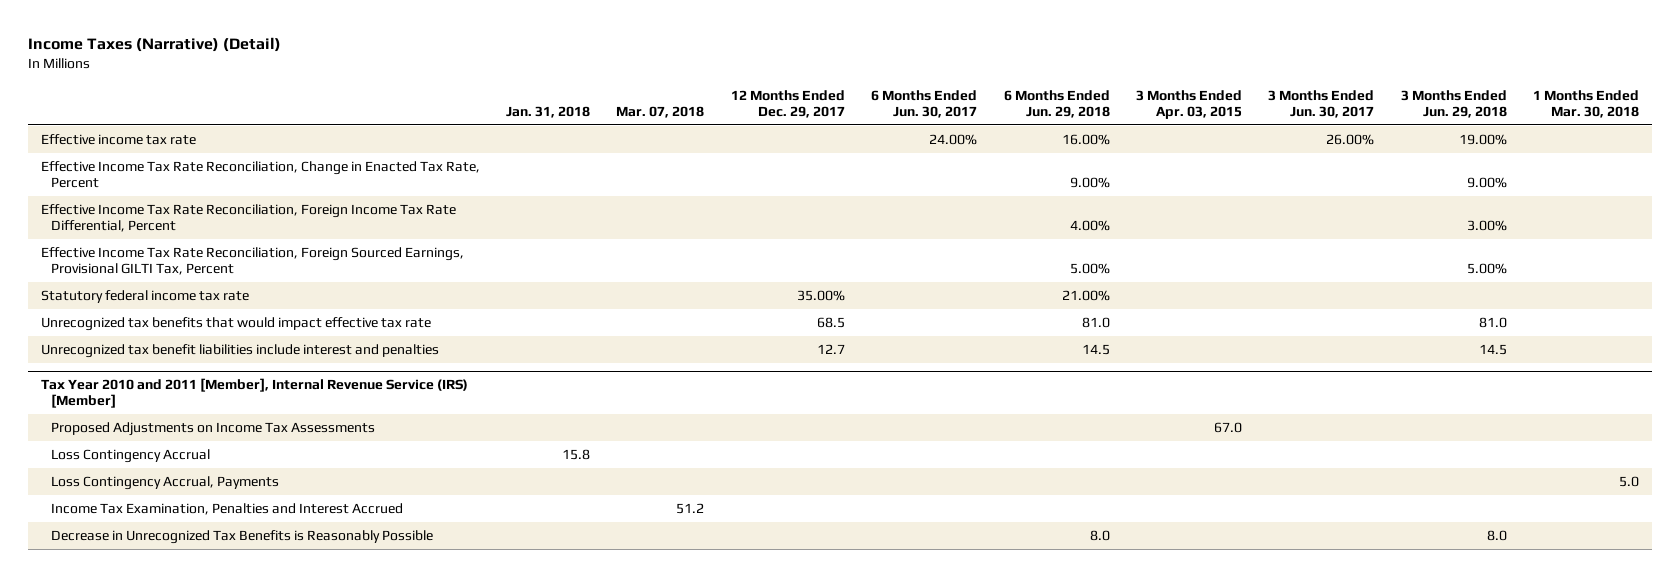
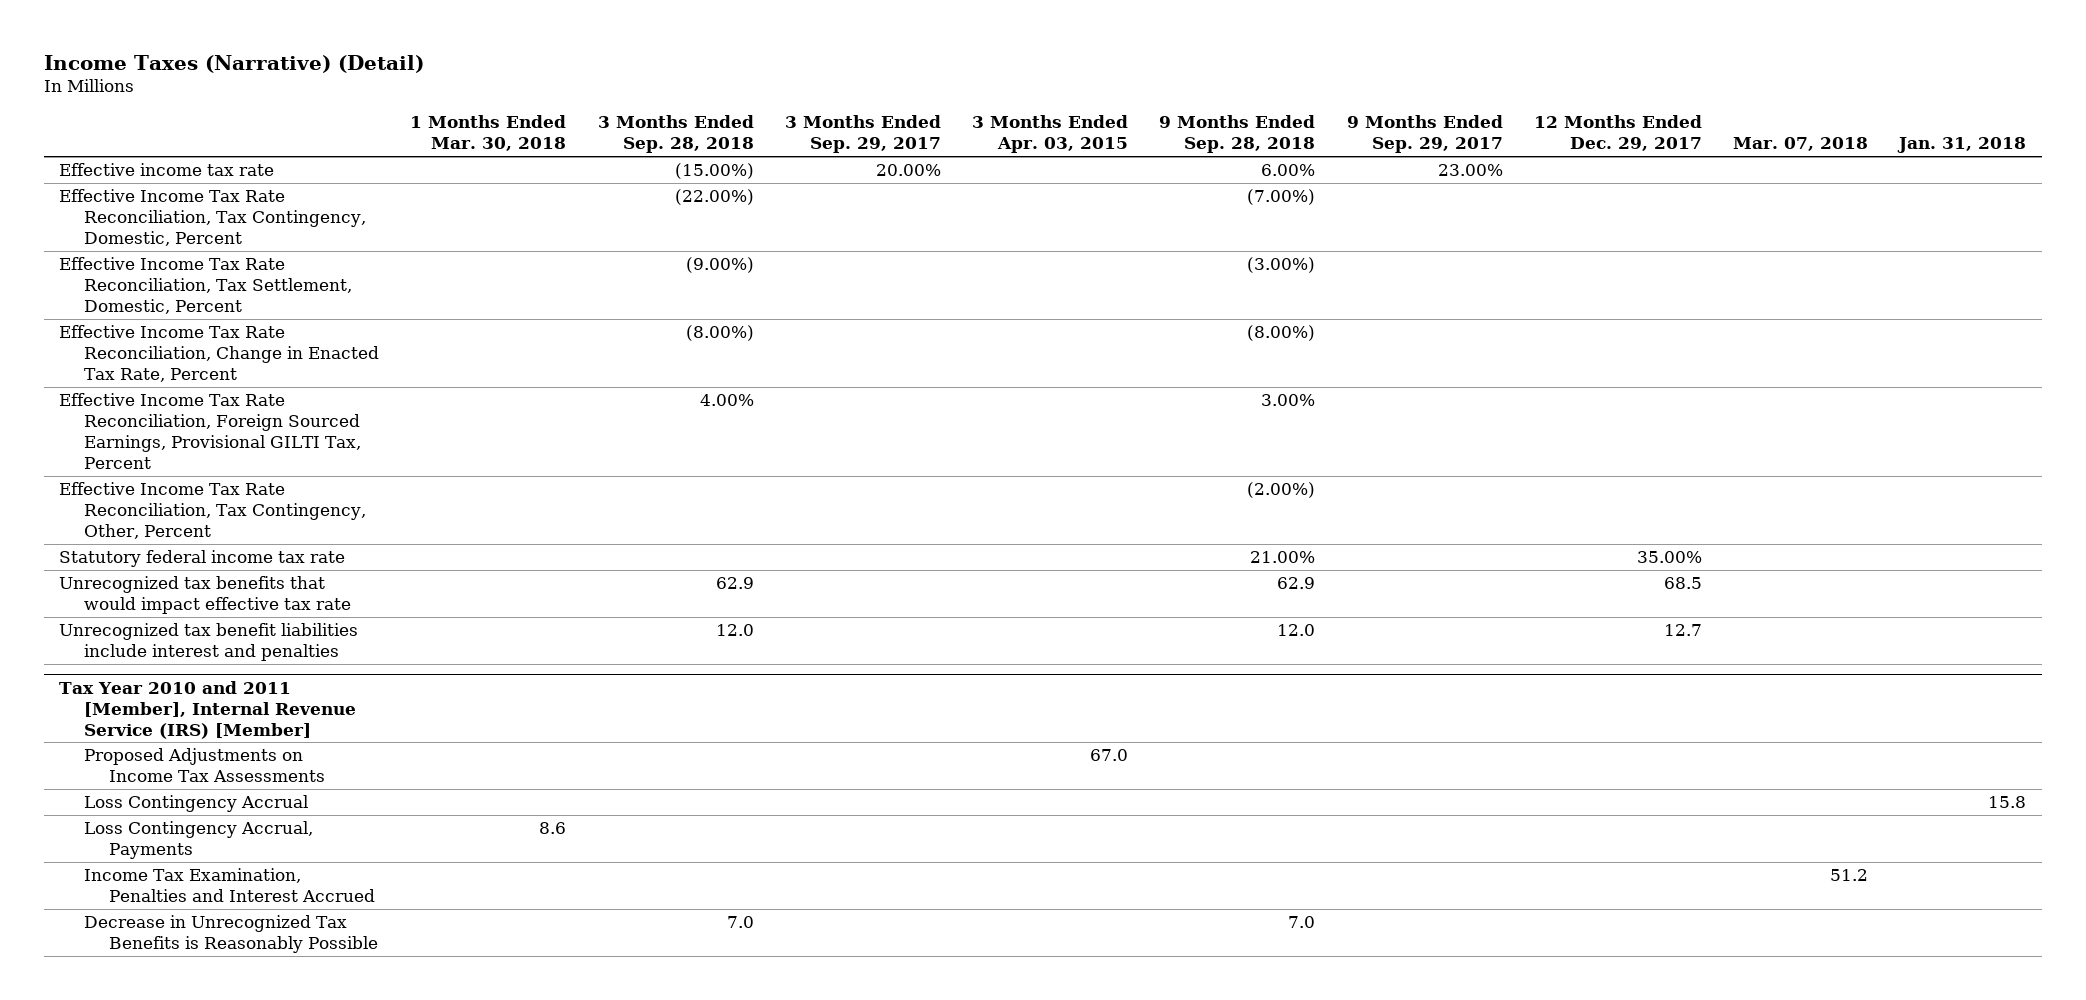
[871,89,978,118] 6 Months Ended Jun. 30, 2017 -> none
[1003,89,1110,118] 6 Months Ended Jun. 29, 2018 -> none
[1268,89,1375,118] 3 Months Ended Jun. 30, 2017 -> none
[1400,89,1507,118] 3 Months Ended Jun. 29, 2018 -> none
none -> [597,115,754,154] 3 Months Ended Sep. 28, 2018
none -> [784,115,941,154] 3 Months Ended Sep. 29, 2017
none -> [1159,115,1316,154] 9 Months Ended Sep. 28, 2018
none -> [1346,115,1503,154] 9 Months Ended Sep. 29, 2017
none -> [59,189,367,247] Effective Income Tax Rate Reconciliation, Tax Contingency, Domestic, Percent
none -> [59,257,353,315] Effective Income Tax Rate Reconciliation, Tax Settlement, Domestic, Percent
[40,203,456,233] Effective Income Tax Rate Reconciliation, Foreign Income Tax Rate Differential, Percent -> none
none -> [59,482,367,540] Effective Income Tax Rate Reconciliation, Tax Contingency, Other, Percent
[1619,475,1640,487] 5.0 -> [539,822,567,835] 8.6

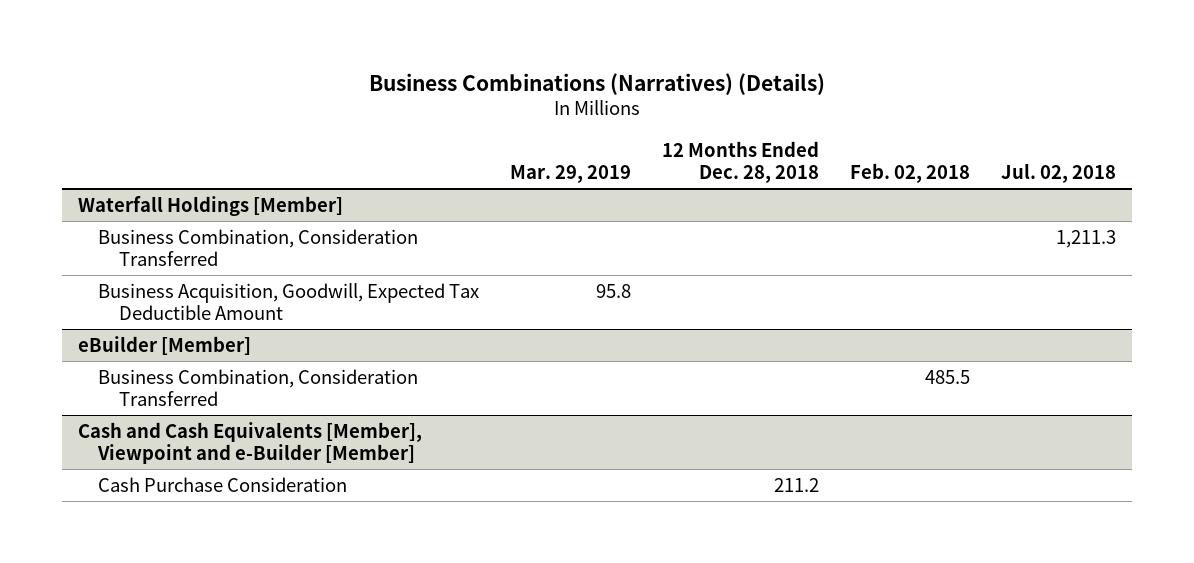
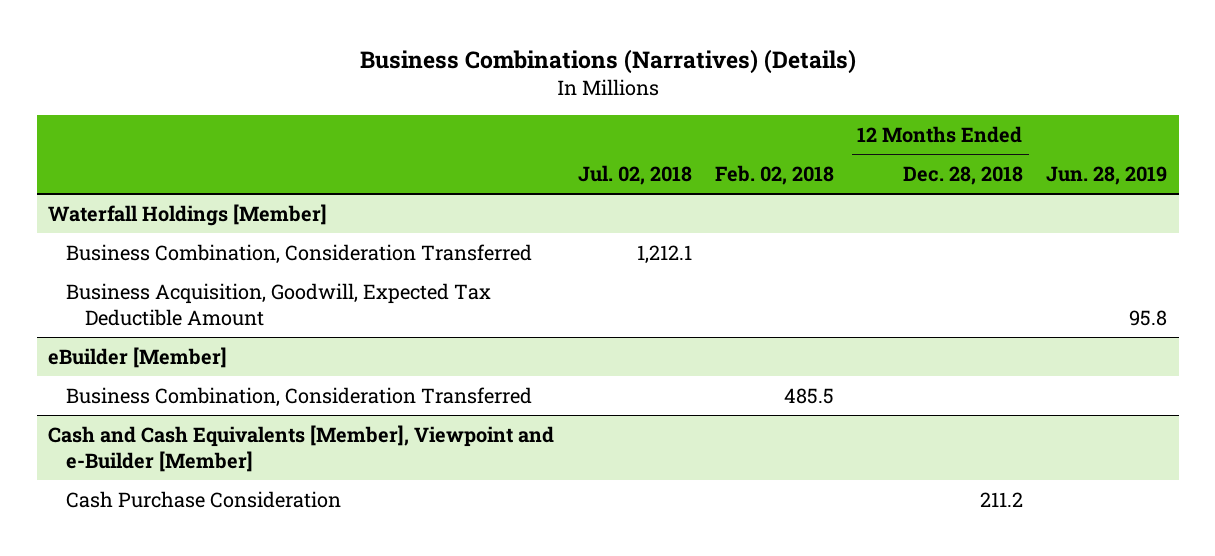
[510,164,632,183] Mar. 29, 2019 -> none
none -> [1046,165,1168,185] Jun. 28, 2019
[1056,229,1117,248] 1,211.3 -> [636,244,692,264] 1,212.1

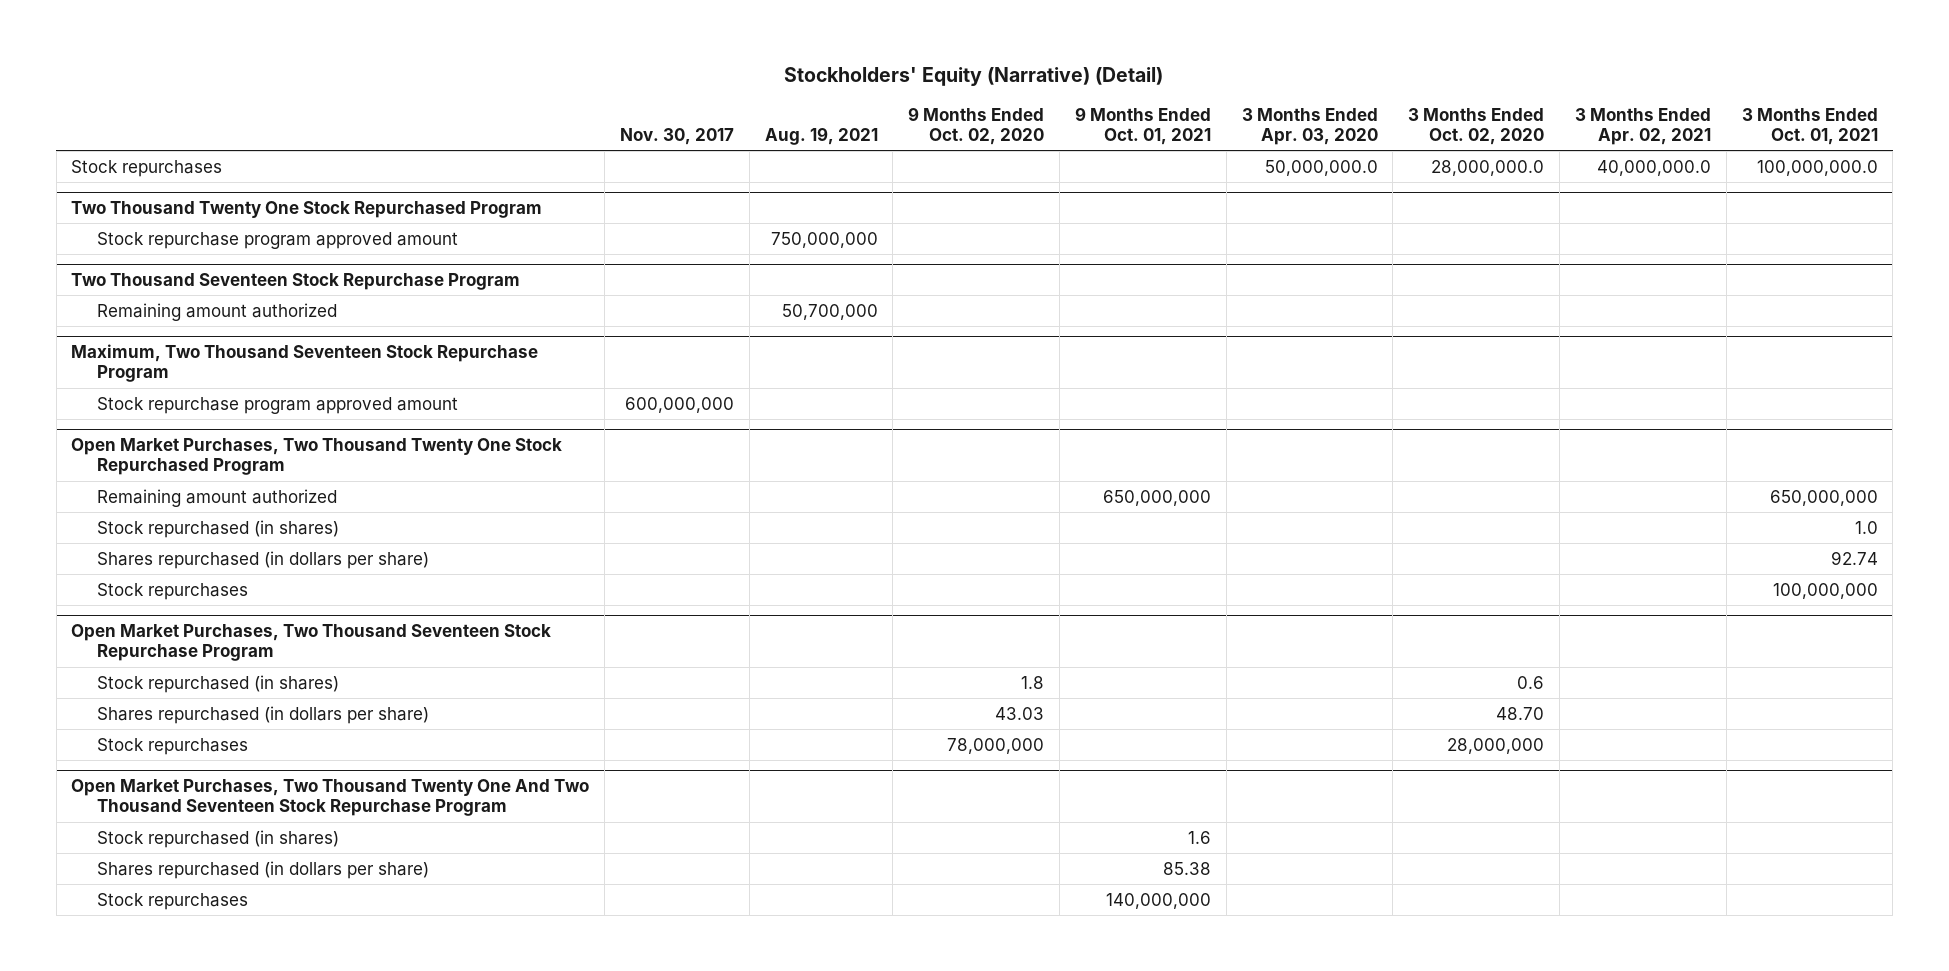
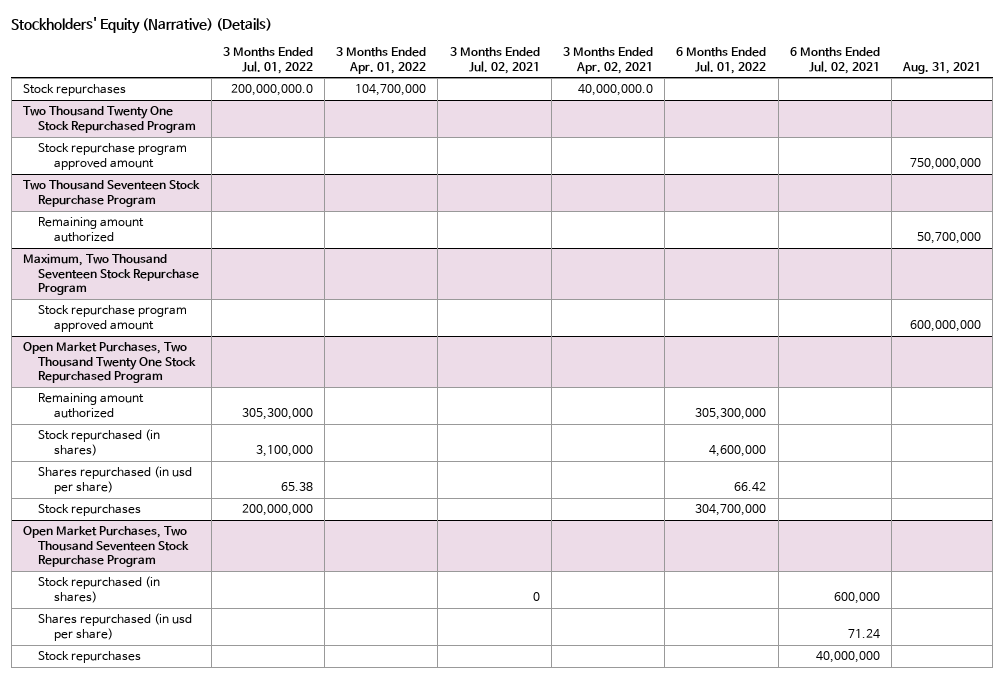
[784,67,1164,87] Stockholders' Equity (Narrative) (Detail) -> [11,17,273,35] Stockholders' Equity (Narrative) (Details)
[619,127,734,145] Nov. 30, 2017 -> none
[764,126,878,145] Aug. 19, 2021 -> none
[908,106,1045,145] 9 Months Ended Oct. 02, 2020 -> none
[1074,106,1211,145] 9 Months Ended Oct. 01, 2021 -> none
[1241,107,1378,145] 3 Months Ended Apr. 03, 2020 -> none
[1408,107,1545,145] 3 Months Ended Oct. 02, 2020 -> none
[1741,107,1878,145] 3 Months Ended Oct. 01, 2021 -> none
none -> [222,47,313,74] 3 Months Ended Jul. 01, 2022
none -> [336,47,427,74] 3 Months Ended Apr. 01, 2022
none -> [449,47,540,74] 3 Months Ended Jul. 02, 2021
none -> [676,47,767,74] 6 Months Ended Jul. 01, 2022
none -> [789,47,880,74] 6 Months Ended Jul. 02, 2021
none -> [902,61,982,74] Aug. 31, 2021
[97,550,430,569] Shares repurchased (in dollars per share) -> [38,466,193,494] Shares repurchased (in usd per share)
[97,705,430,724] Shares repurchased (in dollars per share) -> [38,613,193,641] Shares repurchased (in usd per share)
[71,778,590,817] Open Market Purchases, Two Thousand Twenty One And Two Thousand Seventeen Stock Repurchase Program -> none
[97,829,340,848] Stock repurchased (in shares) -> none
[97,860,430,879] Shares repurchased (in dollars per share) -> none
[97,892,249,910] Stock repurchases -> none

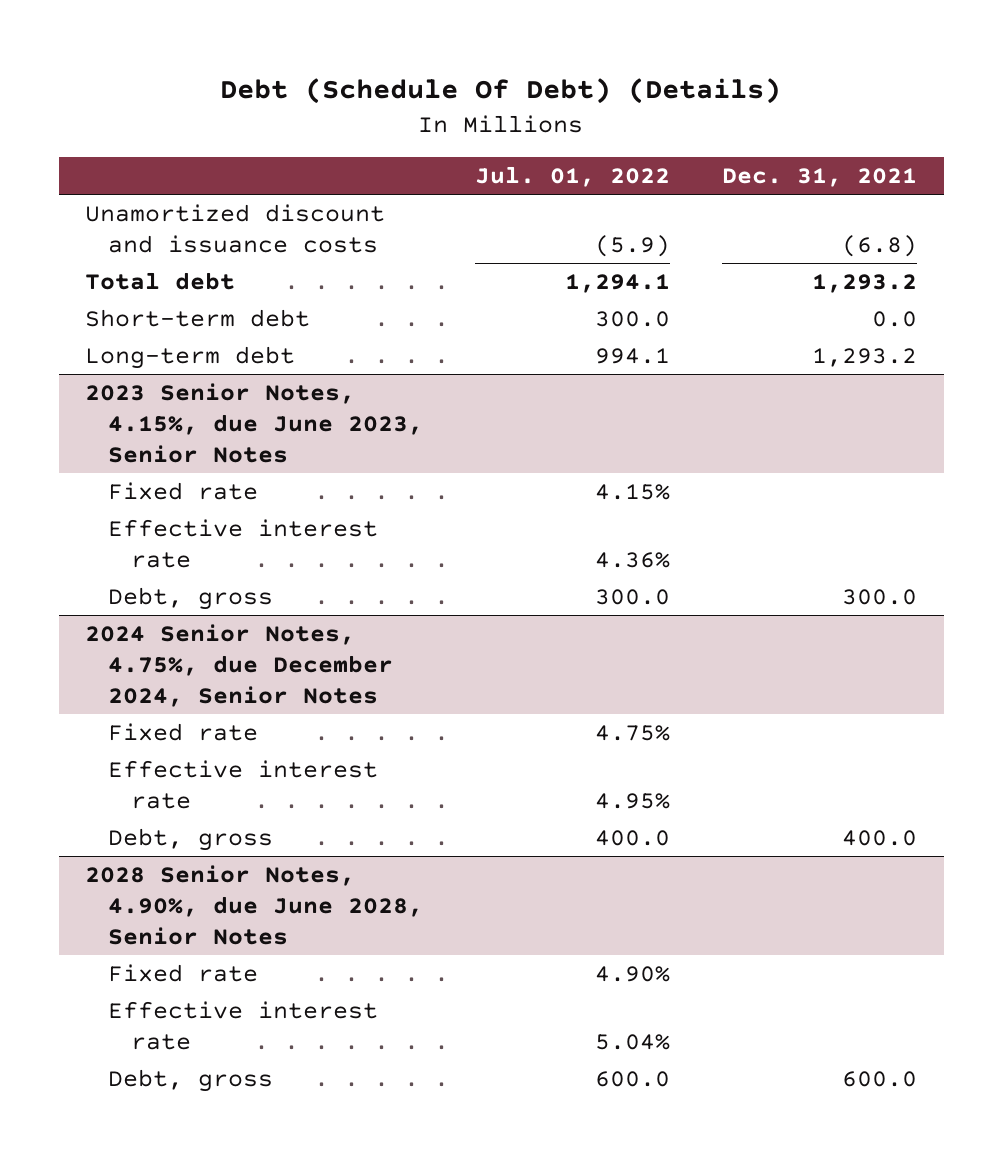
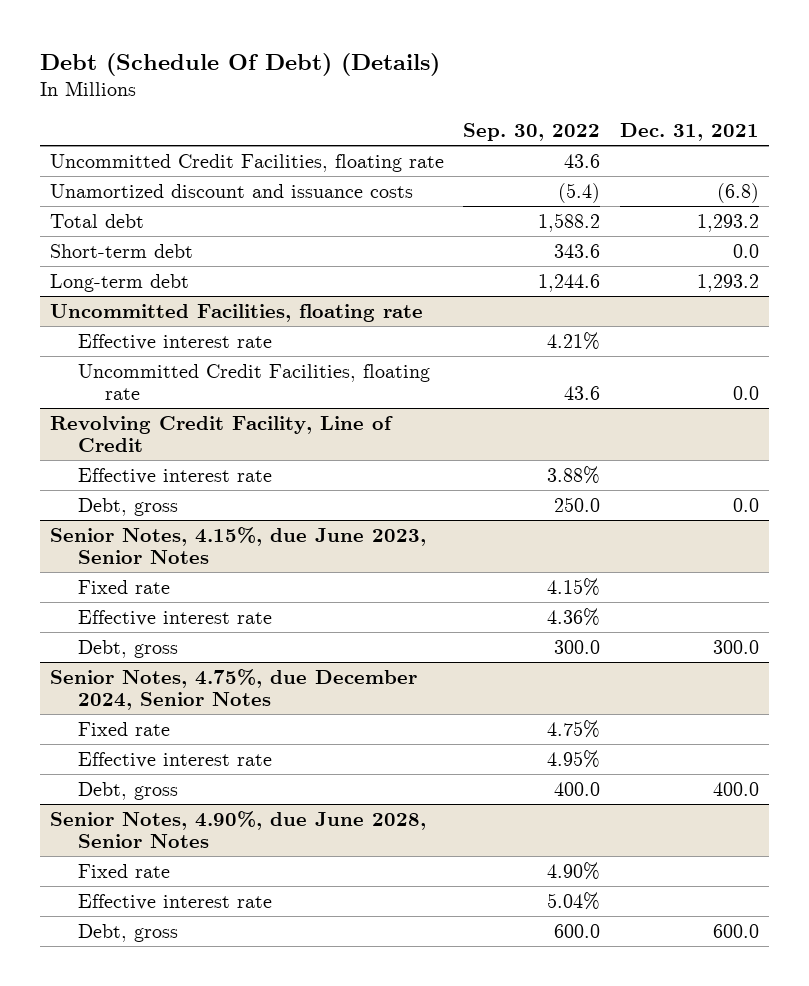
[475,165,671,187] Jul. 01, 2022 -> none
none -> [463,123,601,142] Sep. 30, 2022
none -> [49,153,444,172] Uncommitted Credit Facilities, floating rate
none -> [49,303,423,322] Uncommitted Facilities, floating rate
none -> [77,333,272,350] Effective interest rate
none -> [77,363,430,400] Uncommitted Credit Facilities, floating rate
none -> [49,415,393,452] Revolving Credit Facility, Line of Credit
none -> [77,467,272,484] Effective interest rate
none -> [77,497,178,516] Debt, gross
[85,382,424,463] 2023 Senior Notes, 4.15%, due June 2023, Senior Notes -> [49,526,426,564] Senior Notes, 4.15%, due June 2023, Senior Notes
[85,623,394,707] 2024 Senior Notes, 4.75%, due December 2024, Senior Notes -> [49,668,417,710] Senior Notes, 4.75%, due December 2024, Senior Notes
[85,864,424,945] 2028 Senior Notes, 4.90%, due June 2028, Senior Notes -> [49,810,426,848] Senior Notes, 4.90%, due June 2028, Senior Notes

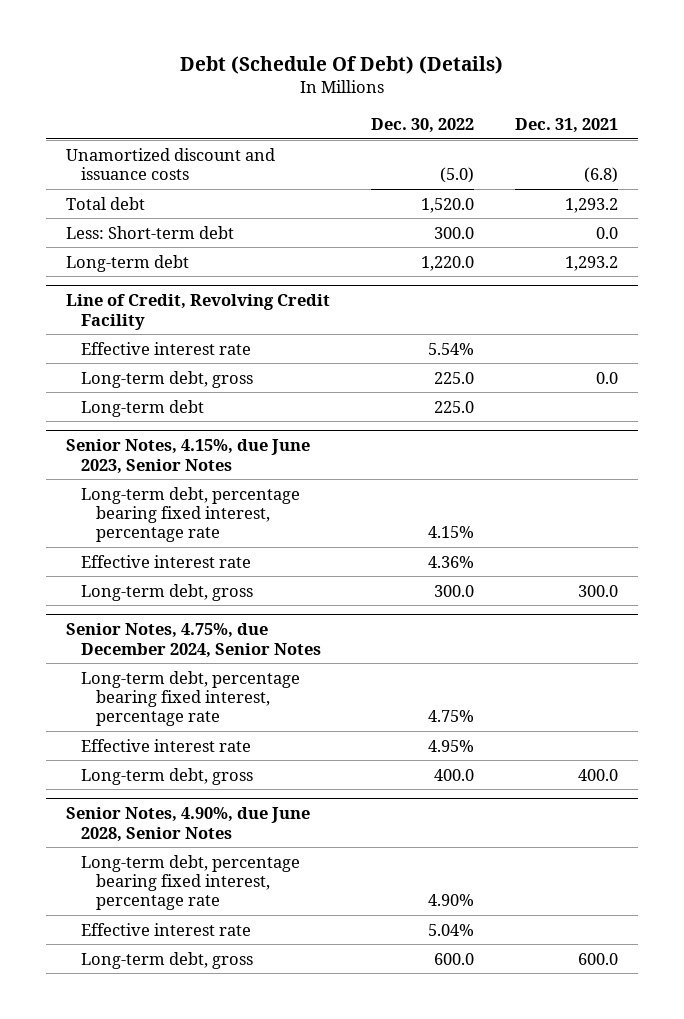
[463,123,601,142] Sep. 30, 2022 -> none
none -> [370,118,474,134] Dec. 30, 2022
[49,153,444,172] Uncommitted Credit Facilities, floating rate -> none
[49,243,193,258] Short-term debt -> [66,225,235,239] Less: Short-term debt
[49,303,423,322] Uncommitted Facilities, floating rate -> none
[77,333,272,350] Effective interest rate -> none
[77,363,430,400] Uncommitted Credit Facilities, floating rate -> none
[49,415,393,452] Revolving Credit Facility, Line of Credit -> [66,294,331,330] Line of Credit, Revolving Credit Facility
[77,497,178,516] Debt, gross -> [81,370,254,388] Long-term debt, gross
none -> [81,399,205,417] Long-term debt
[77,579,170,594] Fixed rate -> [81,486,301,543] Long-term debt, percentage bearing fixed interest, percentage rate
[77,639,178,658] Debt, gross -> [81,583,254,601] Long-term debt, gross
[77,721,170,736] Fixed rate -> [81,670,301,727] Long-term debt, percentage bearing fixed interest, percentage rate
[77,781,178,800] Debt, gross -> [81,767,254,785] Long-term debt, gross
[77,863,170,878] Fixed rate -> [81,854,301,911] Long-term debt, percentage bearing fixed interest, percentage rate
[77,923,178,942] Debt, gross -> [81,951,254,969] Long-term debt, gross

